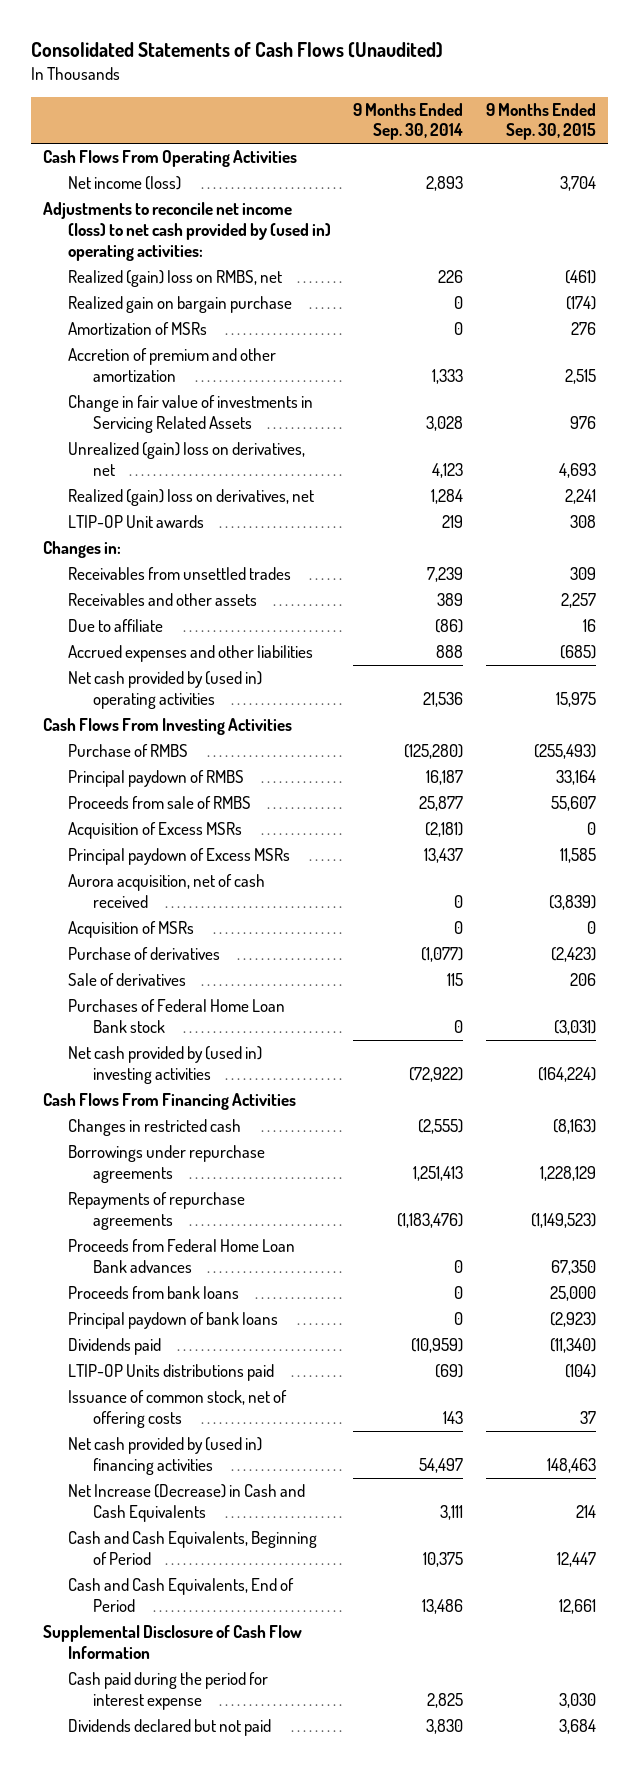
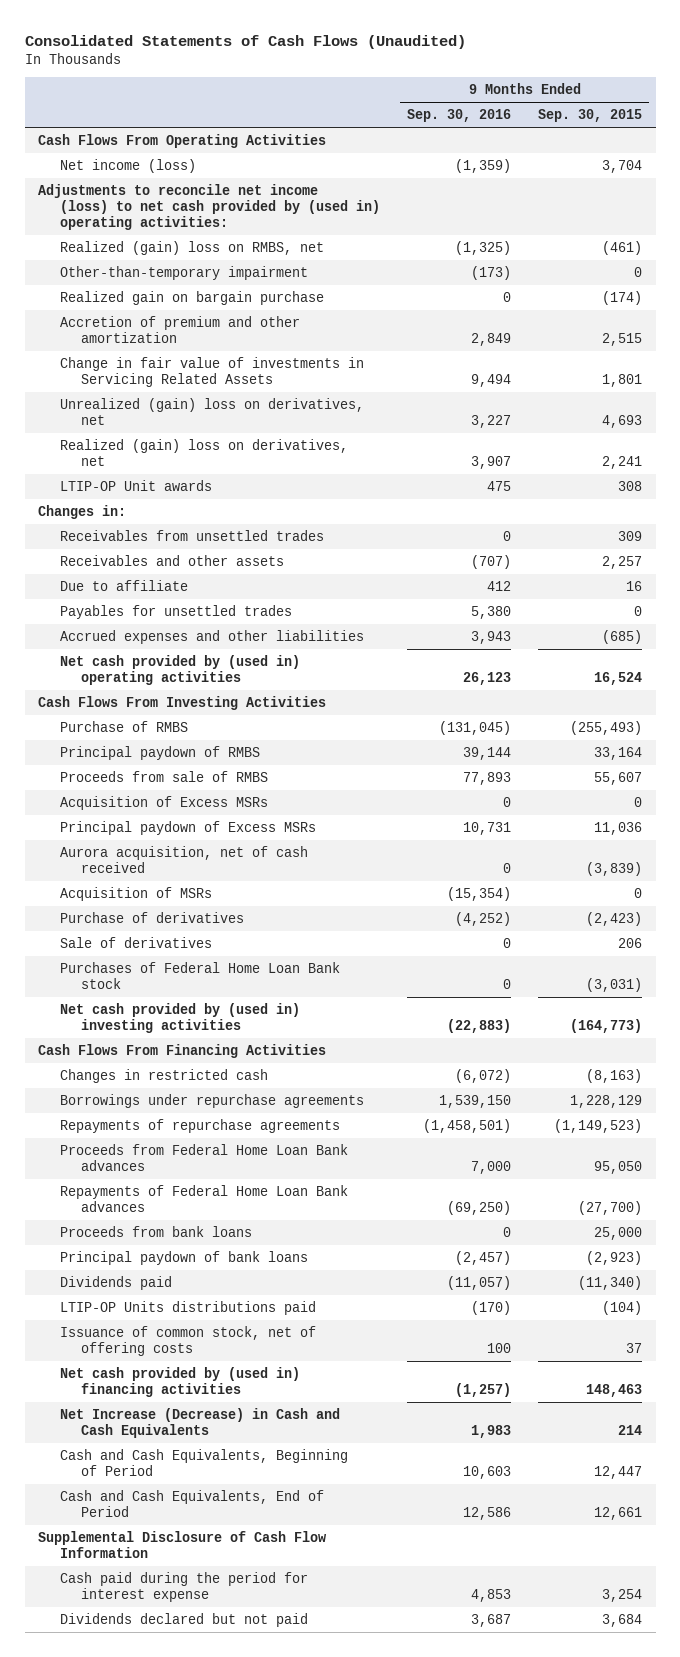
[353,102,464,141] 9 Months Ended Sep. 30, 2014 -> none
none -> [406,109,511,123] Sep. 30, 2016
none -> [59,265,308,280] Other-than-temporary impairment
[67,322,207,336] Amortization of MSRs -> none
[570,415,597,429] 976 -> [602,373,643,387] 1,801
none -> [59,604,292,619] Payables for unsettled trades
[556,691,597,707] 15,975 -> [594,671,643,685] 16,524
[560,848,597,864] 11,585 -> [594,821,643,835] 11,036
[538,1066,597,1082] (164,224) -> [570,1018,643,1033] (164,773)
[551,1259,597,1275] 67,350 -> [594,1160,643,1174] 95,050
none -> [59,1184,348,1212] Repayments of Federal Home Loan Bank advances
[559,1692,597,1708] 3,030 -> [602,1588,643,1602] 3,254

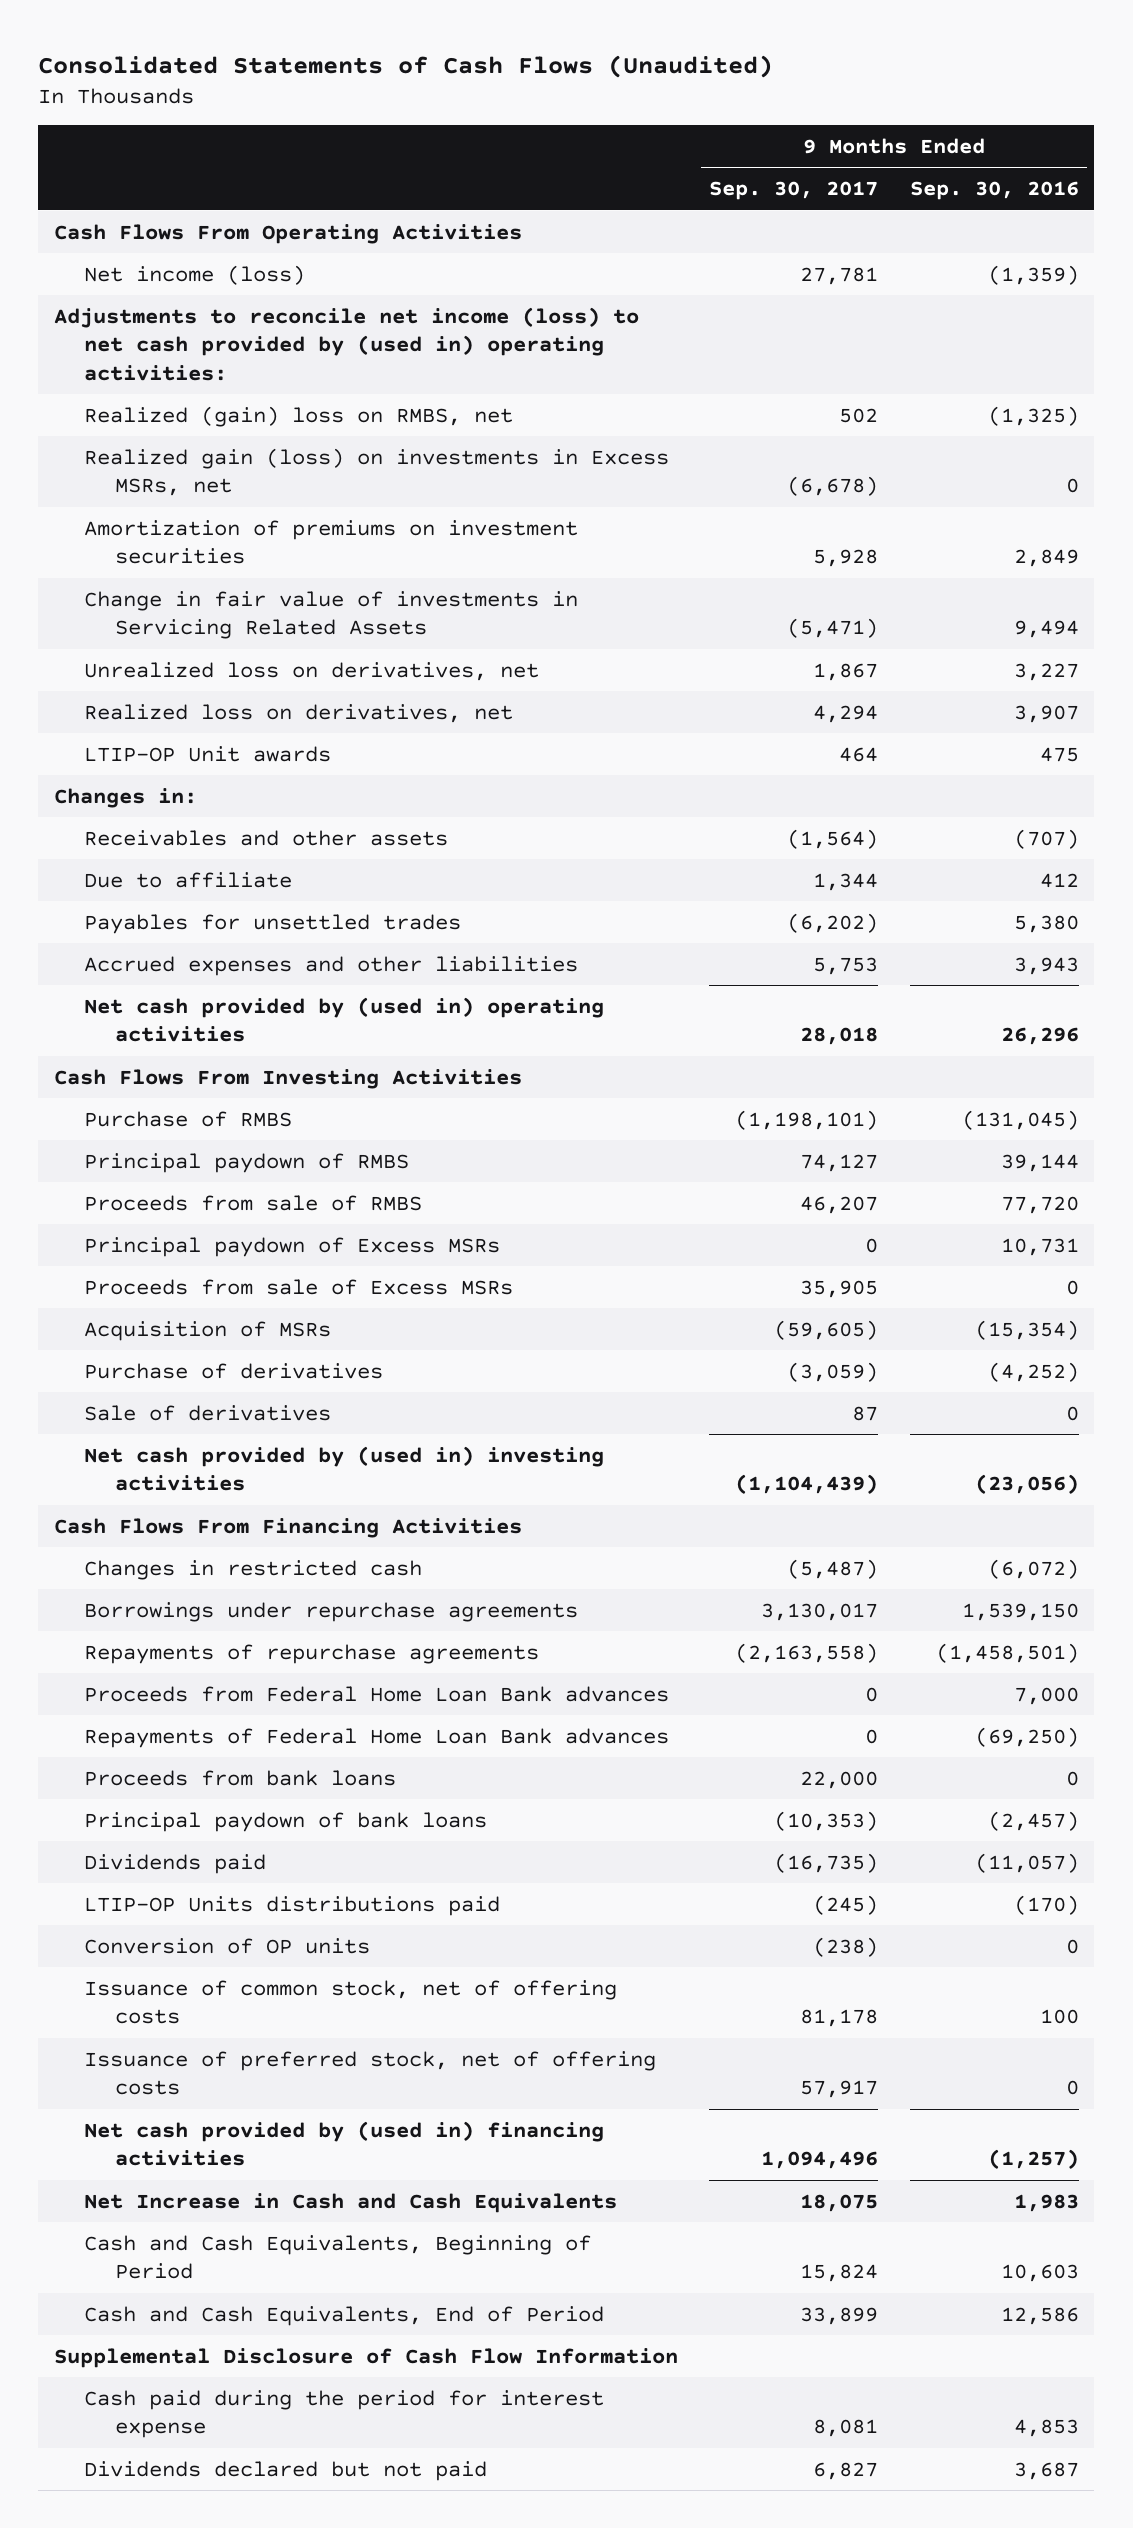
[538,109,643,123] Sep. 30, 2015 -> none
none -> [709,181,879,201] Sep. 30, 2017
[59,265,308,280] Other-than-temporary impairment -> none
[59,290,324,305] Realized gain on bargain purchase -> none
none -> [84,447,670,497] Realized gain (loss) on investments in Excess MSRs, net
[59,315,300,343] Accretion of premium and other amortization -> [84,519,579,565] Amortization of premiums on investment securities
[59,397,364,425] Unrealized (gain) loss on derivatives, net -> [84,661,540,681] Unrealized loss on derivatives, net
[59,438,348,466] Realized (gain) loss on derivatives, net -> [84,703,514,723] Realized loss on derivatives, net
[59,529,324,541] Receivables from unsettled trades -> none
[462,671,511,685] 26,123 -> [1000,1027,1079,1046] 26,296
[59,795,268,810] Acquisition of Excess MSRs -> none
[462,771,511,785] 77,893 -> [1000,1195,1079,1214] 77,720
[59,845,308,873] Aurora acquisition, net of cash received -> none
none -> [84,1278,514,1295] Proceeds from sale of Excess MSRs
[59,961,340,989] Purchases of Federal Home Loan Bank stock -> none
[446,1018,511,1033] (22,883) -> [974,1474,1079,1495] (23,056)
none -> [84,1937,371,1954] Conversion of OP units
none -> [84,2050,657,2096] Issuance of preferred stock, net of offering costs
[59,1407,340,1438] Net Increase (Decrease) in Cash and Cash Equivalents -> [84,2192,618,2213] Net Increase in Cash and Cash Equivalents

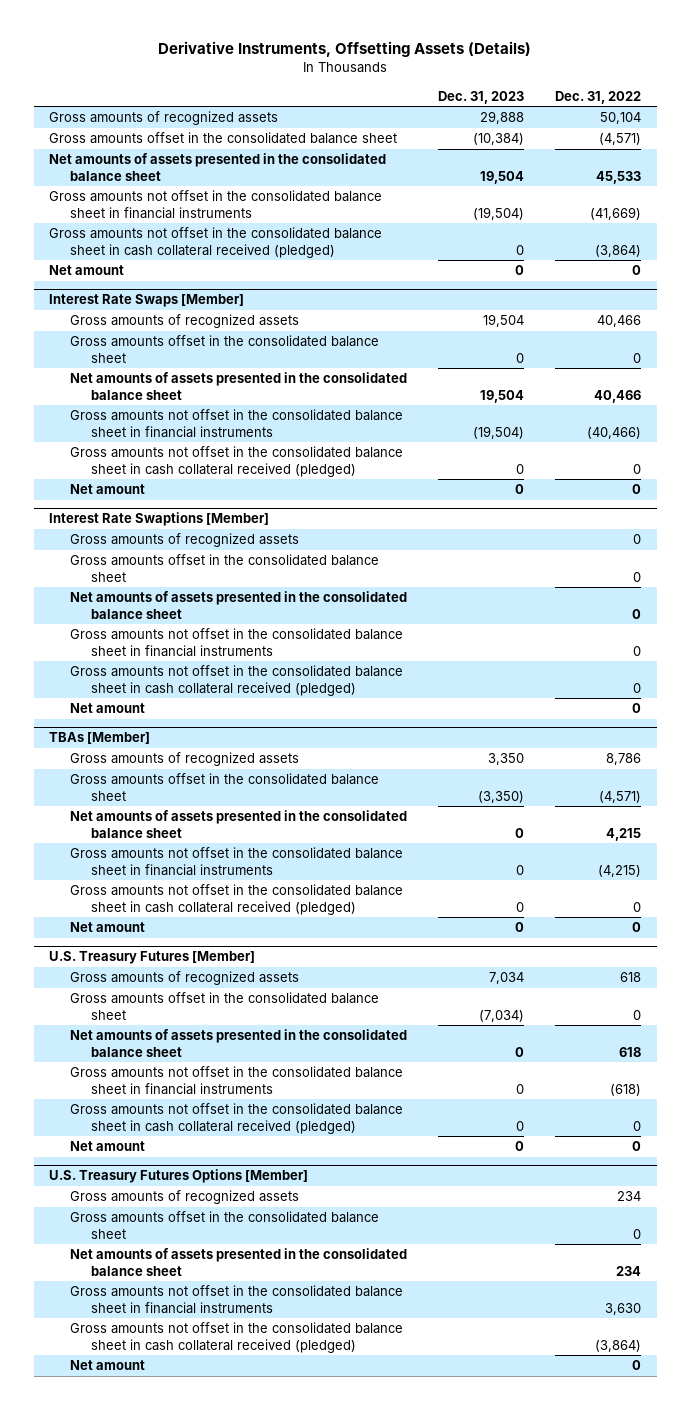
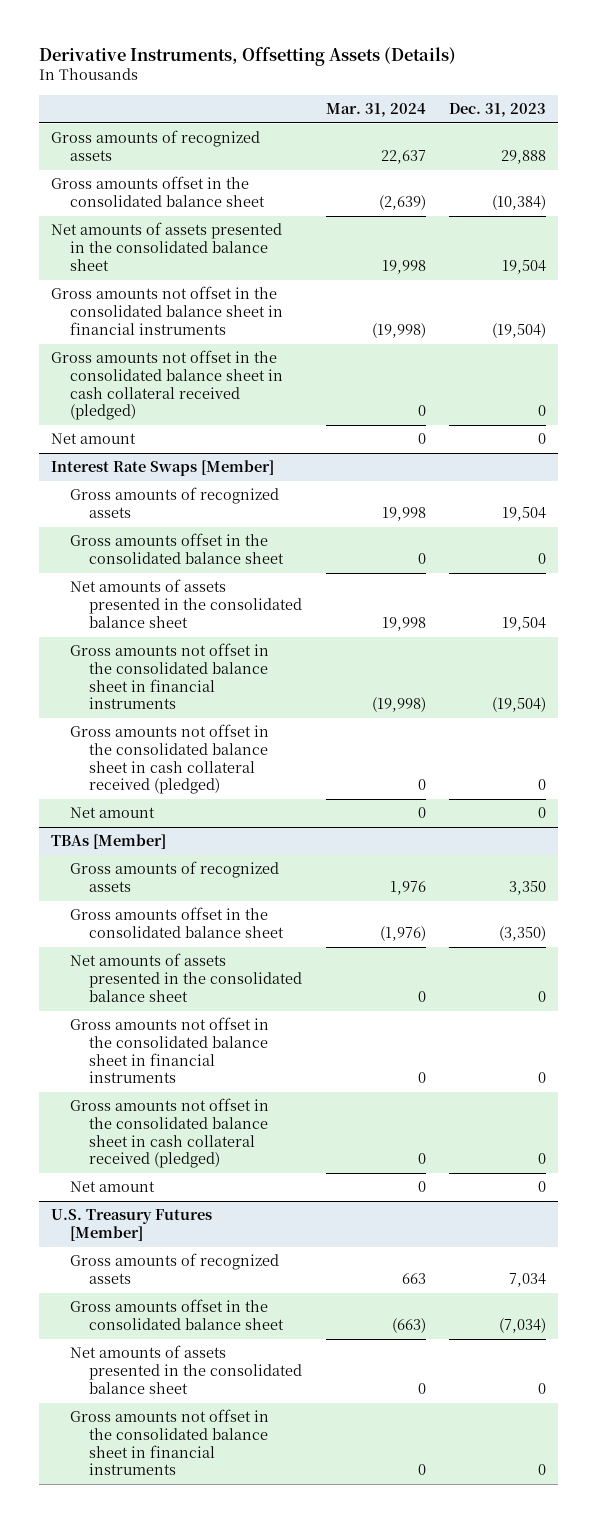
[555,90,642,104] Dec. 31, 2022 -> none
none -> [325,102,426,117] Mar. 31, 2024
[49,512,270,527] Interest Rate Swaptions [Member] -> none
[70,533,300,548] Gross amounts of recognized assets -> none
[70,554,380,582] Gross amounts offset in the consolidated balance sheet -> none
[70,591,408,619] Net amounts of assets presented in the consolidated balance sheet -> none
[70,628,404,657] Gross amounts not offset in the consolidated balance sheet in financial instruments -> none
[70,665,404,696] Gross amounts not offset in the consolidated balance sheet in cash collateral received (pledged) -> none
[70,703,146,714] Net amount -> none
[70,1103,404,1134] Gross amounts not offset in the consolidated balance sheet in cash collateral received (pledged) -> none
[70,1141,146,1152] Net amount -> none
[49,1169,309,1184] U.S. Treasury Futures Options [Member] -> none
[70,1190,300,1205] Gross amounts of recognized assets -> none
[70,1211,380,1239] Gross amounts offset in the consolidated balance sheet -> none
[70,1248,408,1276] Net amounts of assets presented in the consolidated balance sheet -> none
[70,1285,404,1314] Gross amounts not offset in the consolidated balance sheet in financial instruments -> none
[70,1322,404,1353] Gross amounts not offset in the consolidated balance sheet in cash collateral received (pledged) -> none
[70,1360,146,1371] Net amount -> none

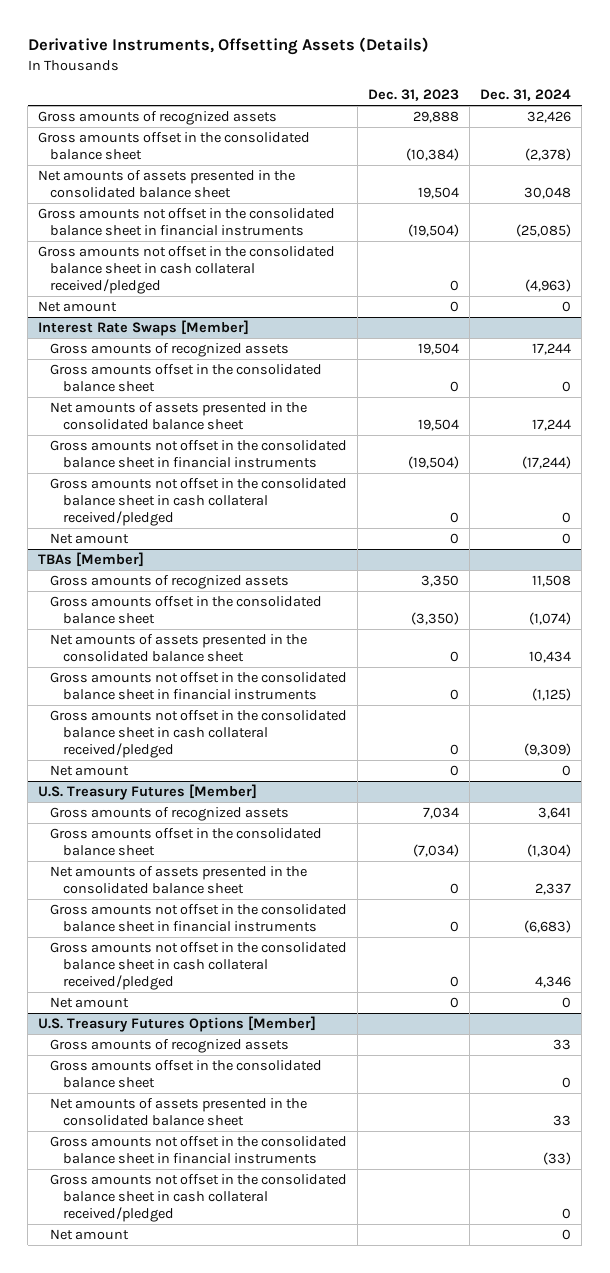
[325,102,426,117] Mar. 31, 2024 -> none
none -> [480,89,572,102] Dec. 31, 2024
[50,350,283,421] Gross amounts not offset in the consolidated balance sheet in cash collateral received (pledged) -> [38,246,336,295] Gross amounts not offset in the consolidated balance sheet in cash collateral received/pledged
[69,724,269,795] Gross amounts not offset in the consolidated balance sheet in cash collateral received (pledged) -> [50,478,348,527] Gross amounts not offset in the consolidated balance sheet in cash collateral received/pledged
[69,1098,269,1169] Gross amounts not offset in the consolidated balance sheet in cash collateral received (pledged) -> [50,710,348,759] Gross amounts not offset in the consolidated balance sheet in cash collateral received/pledged
none -> [50,942,348,991] Gross amounts not offset in the consolidated balance sheet in cash collateral received/pledged
none -> [50,997,130,1009] Net amount
none -> [38,1016,317,1033] U.S. Treasury Futures Options [Member]
none -> [50,1039,290,1054] Gross amounts of recognized assets
none -> [50,1060,323,1089] Gross amounts offset in the consolidated balance sheet
none -> [50,1098,308,1127] Net amounts of assets presented in the consolidated balance sheet
none -> [50,1136,348,1165] Gross amounts not offset in the consolidated balance sheet in financial instruments
none -> [50,1174,348,1223] Gross amounts not offset in the consolidated balance sheet in cash collateral received/pledged
none -> [50,1229,130,1241] Net amount

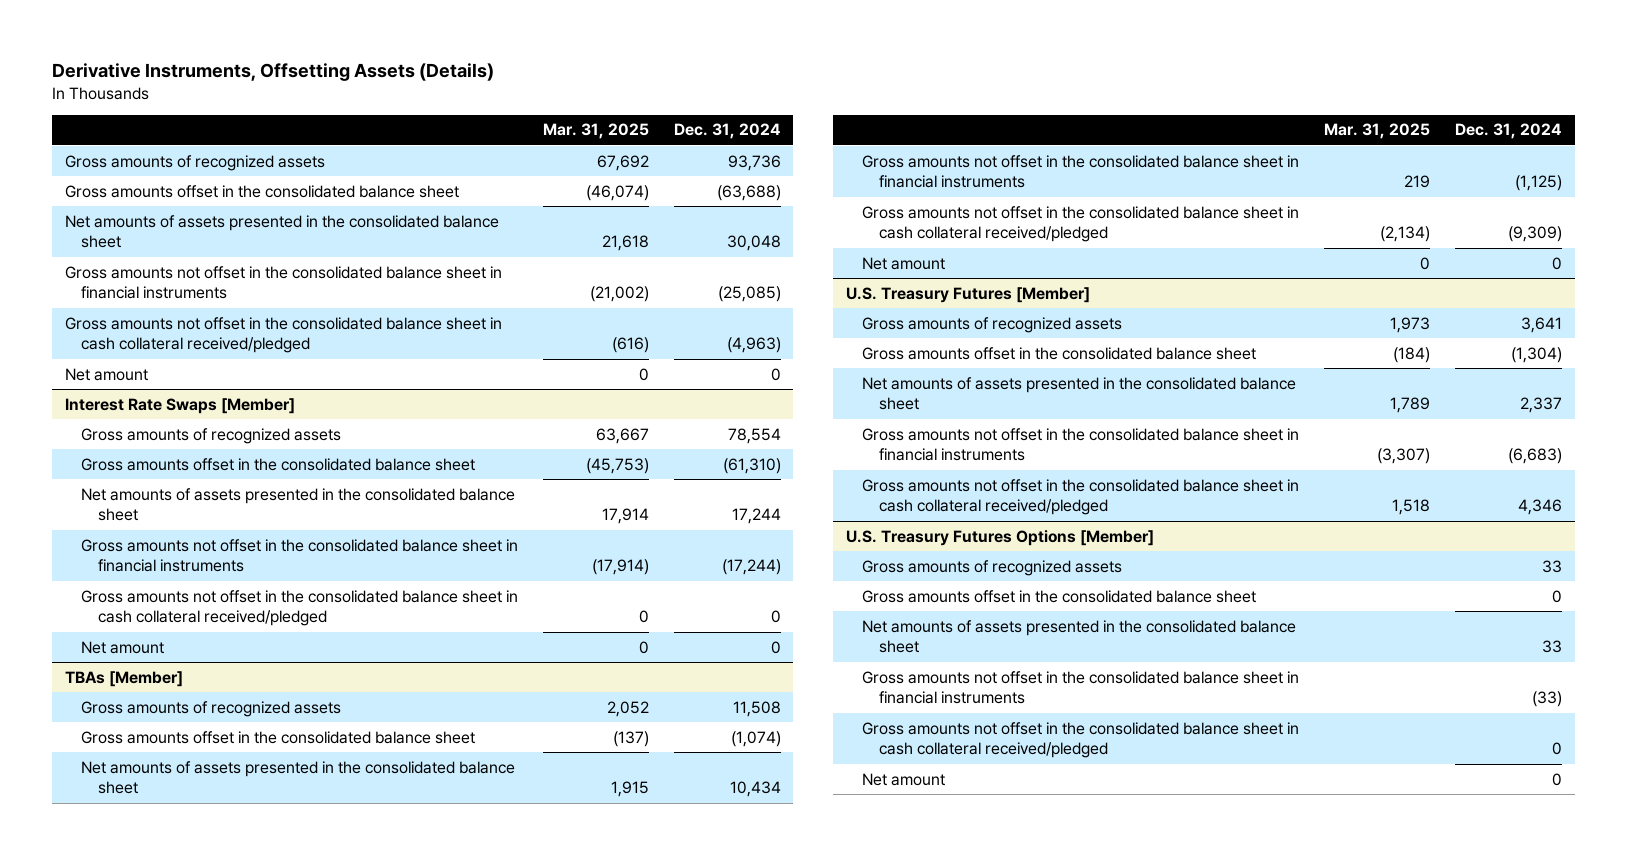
[368,89,460,102] Dec. 31, 2023 -> none
none -> [543,123,650,140] Mar. 31, 2025
[527,111,572,124] 32,426 -> [728,154,782,171] 93,736
[525,148,572,162] (2,378) -> [717,184,782,201] (63,688)
[532,343,572,356] 17,244 -> [728,427,782,444] 78,554
[562,381,572,393] 0 -> [723,457,782,474] (61,310)
[50,997,130,1009] Net amount -> none

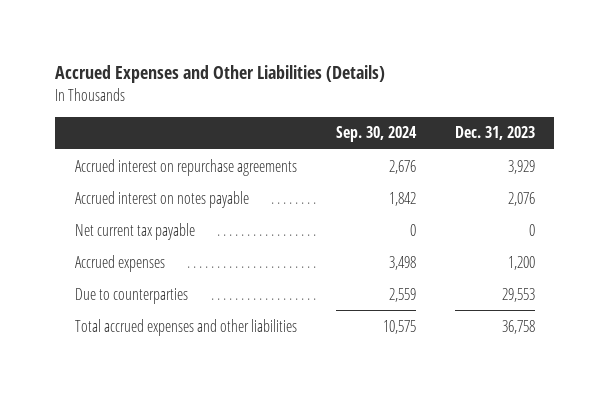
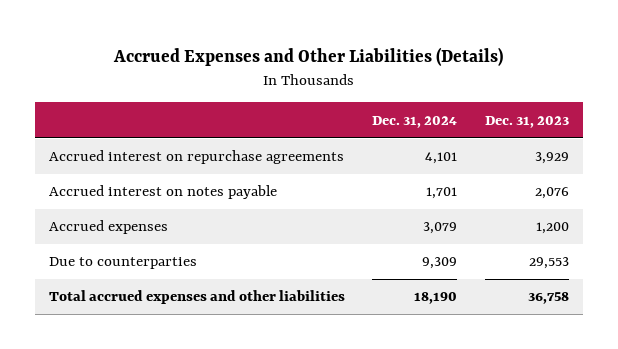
[335,126,417,143] Sep. 30, 2024 -> none
none -> [372,115,458,128] Dec. 31, 2024
[74,222,195,240] Net current tax payable -> none

